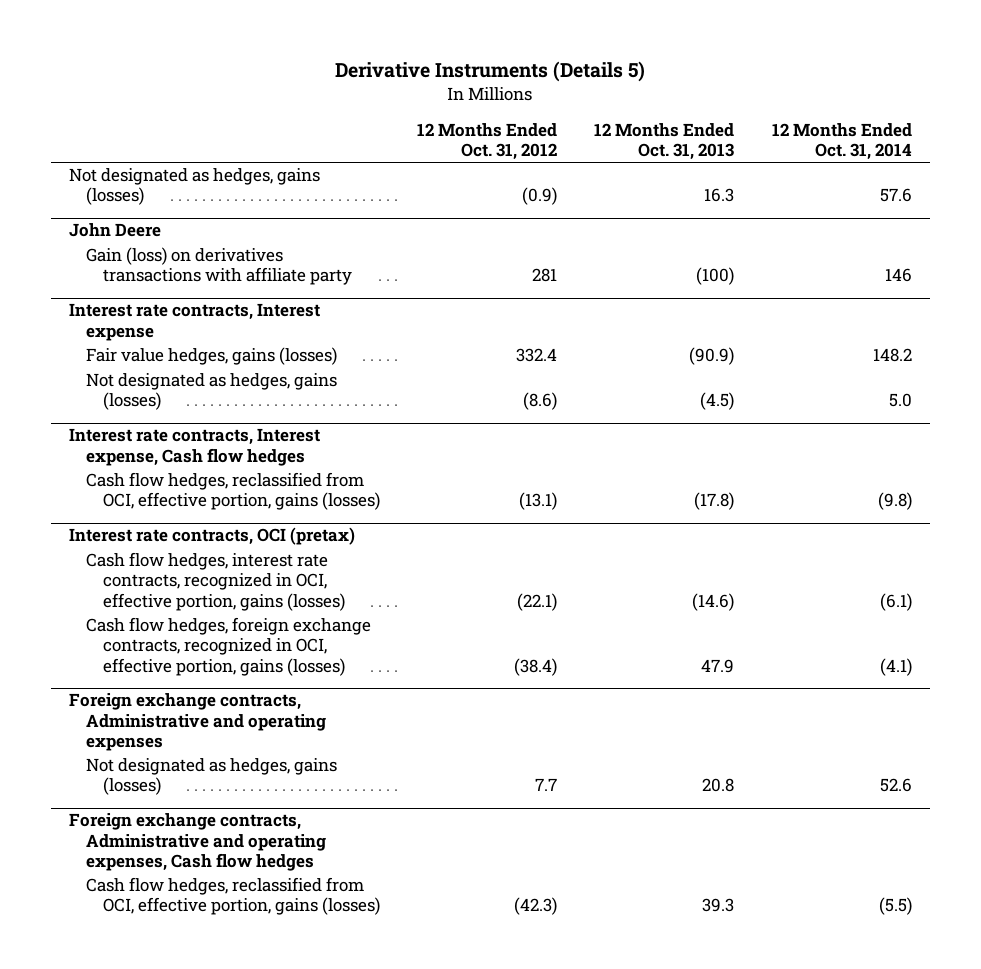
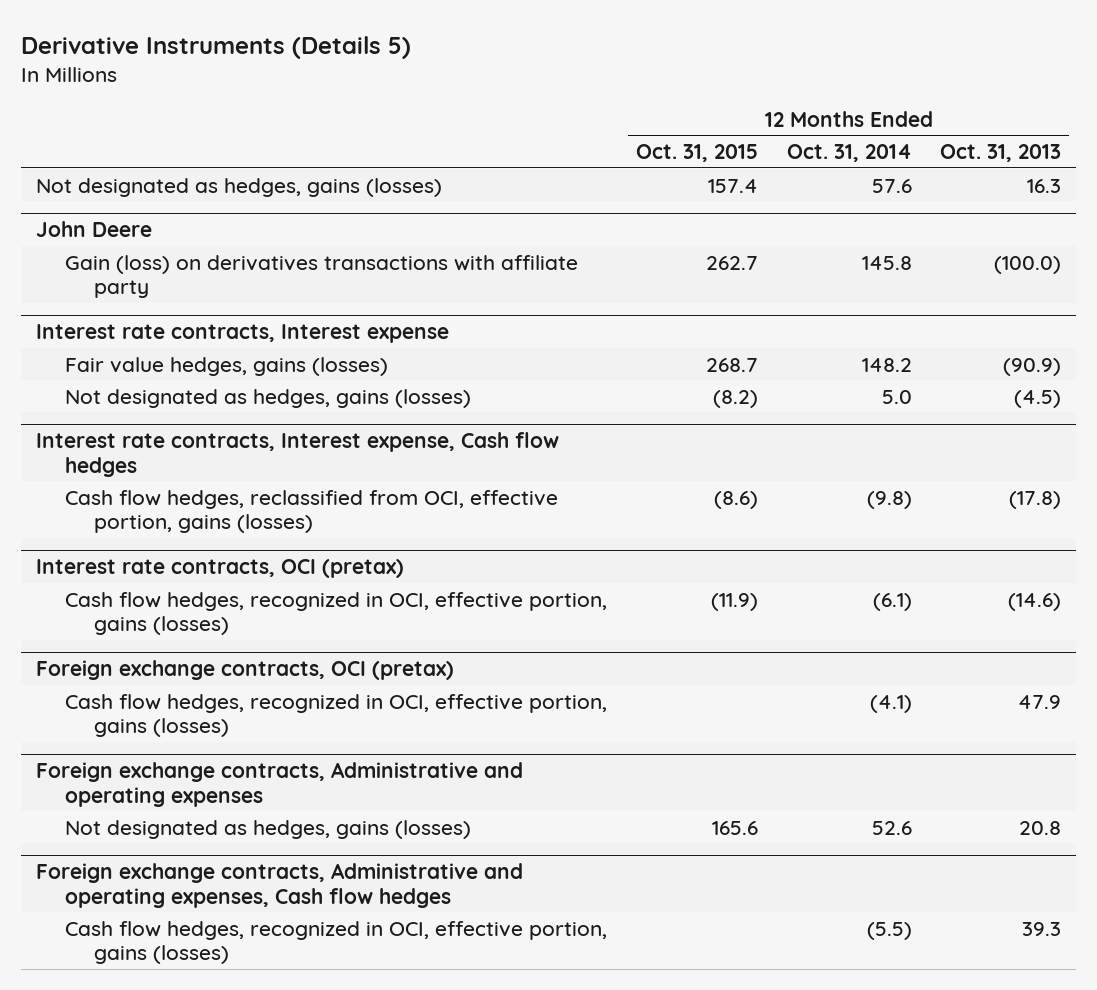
[416,123,557,161] 12 Months Ended Oct. 31, 2012 -> none
none -> [635,144,758,163] Oct. 31, 2015
[696,267,735,286] (100) -> [994,255,1062,274] (100.0)
[884,268,912,283] 146 -> [861,255,912,270] 145.8
[85,552,345,611] Cash flow hedges, interest rate contracts, recognized in OCI, effective portion, gains (losses) -> [64,591,607,636] Cash flow hedges, recognized in OCI, effective portion, gains (losses)
none -> [35,659,454,680] Foreign exchange contracts, OCI (pretax)
[85,617,371,676] Cash flow hedges, foreign exchange contracts, recognized in OCI, effective portion, gains (losses) -> [64,693,607,738] Cash flow hedges, recognized in OCI, effective portion, gains (losses)
[85,877,380,916] Cash flow hedges, reclassified from OCI, effective portion, gains (losses) -> [64,920,607,965] Cash flow hedges, recognized in OCI, effective portion, gains (losses)

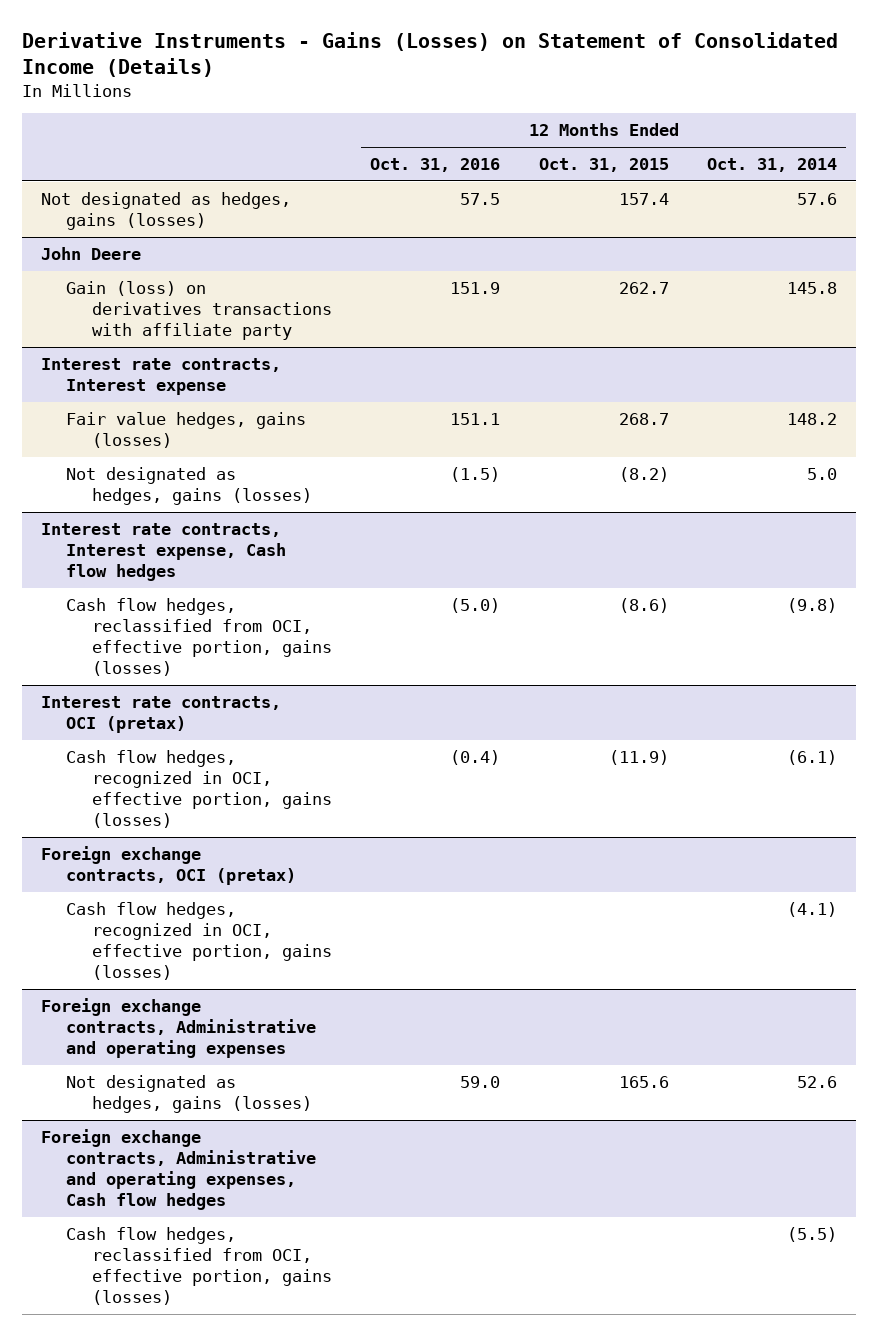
[21,35,412,59] Derivative Instruments (Details 5) -> [21,31,838,77] Derivative Instruments - Gains (Losses) on Statement of Consolidated Income (Details)
[940,144,1062,163] Oct. 31, 2013 -> none
none -> [370,157,501,172] Oct. 31, 2016
[64,920,607,965] Cash flow hedges, recognized in OCI, effective portion, gains (losses) -> [66,1226,332,1305] Cash flow hedges, reclassified from OCI, effective portion, gains (losses)

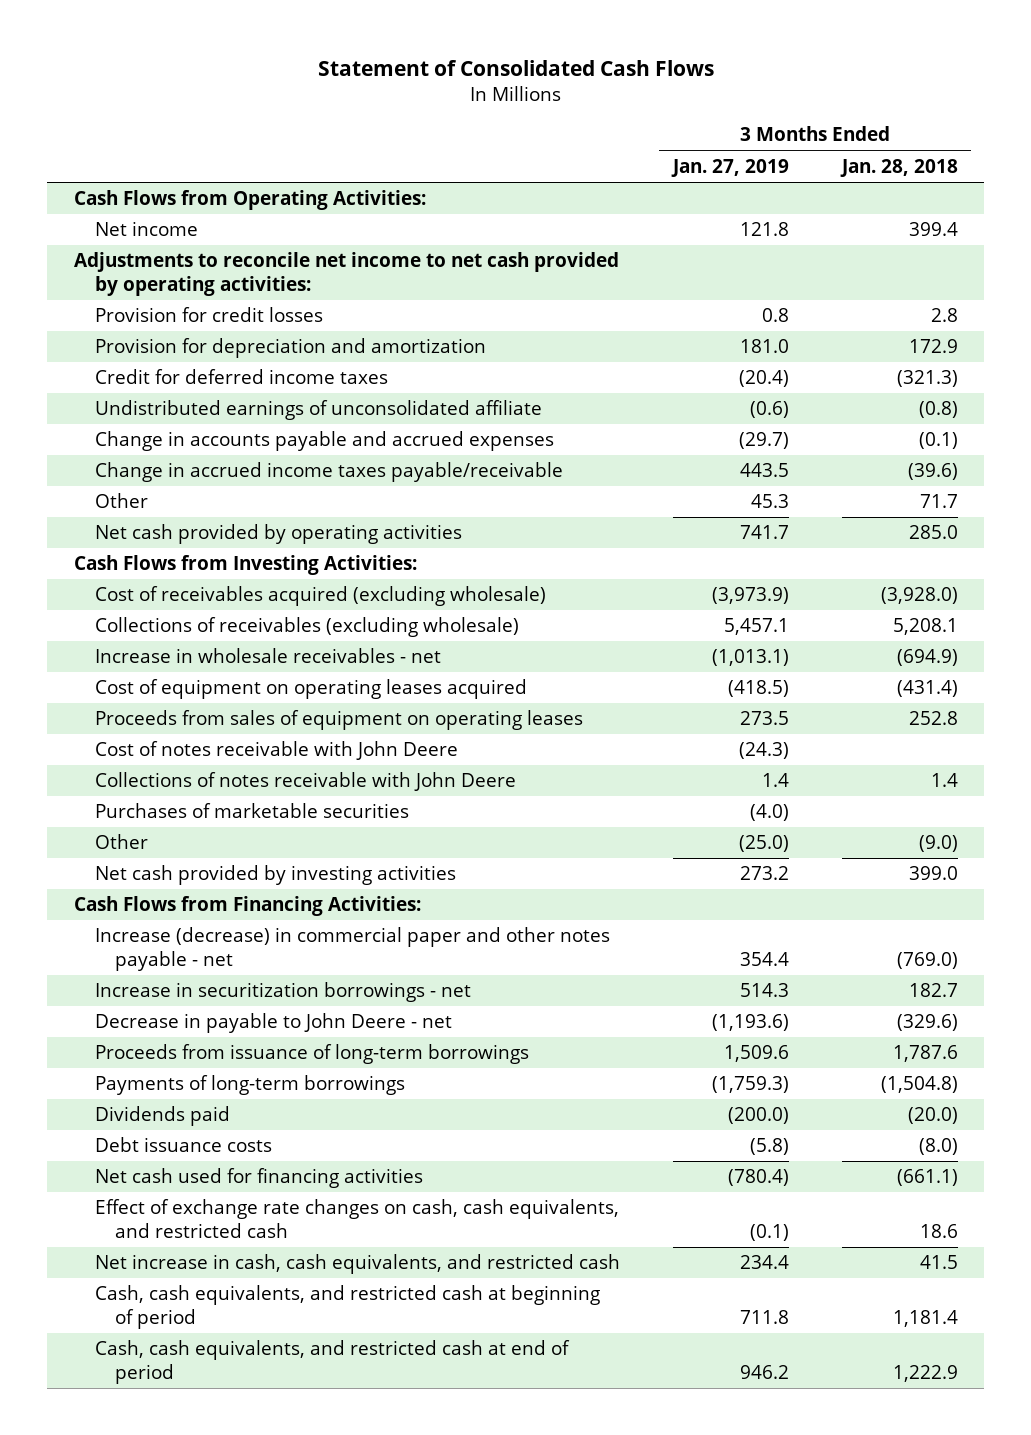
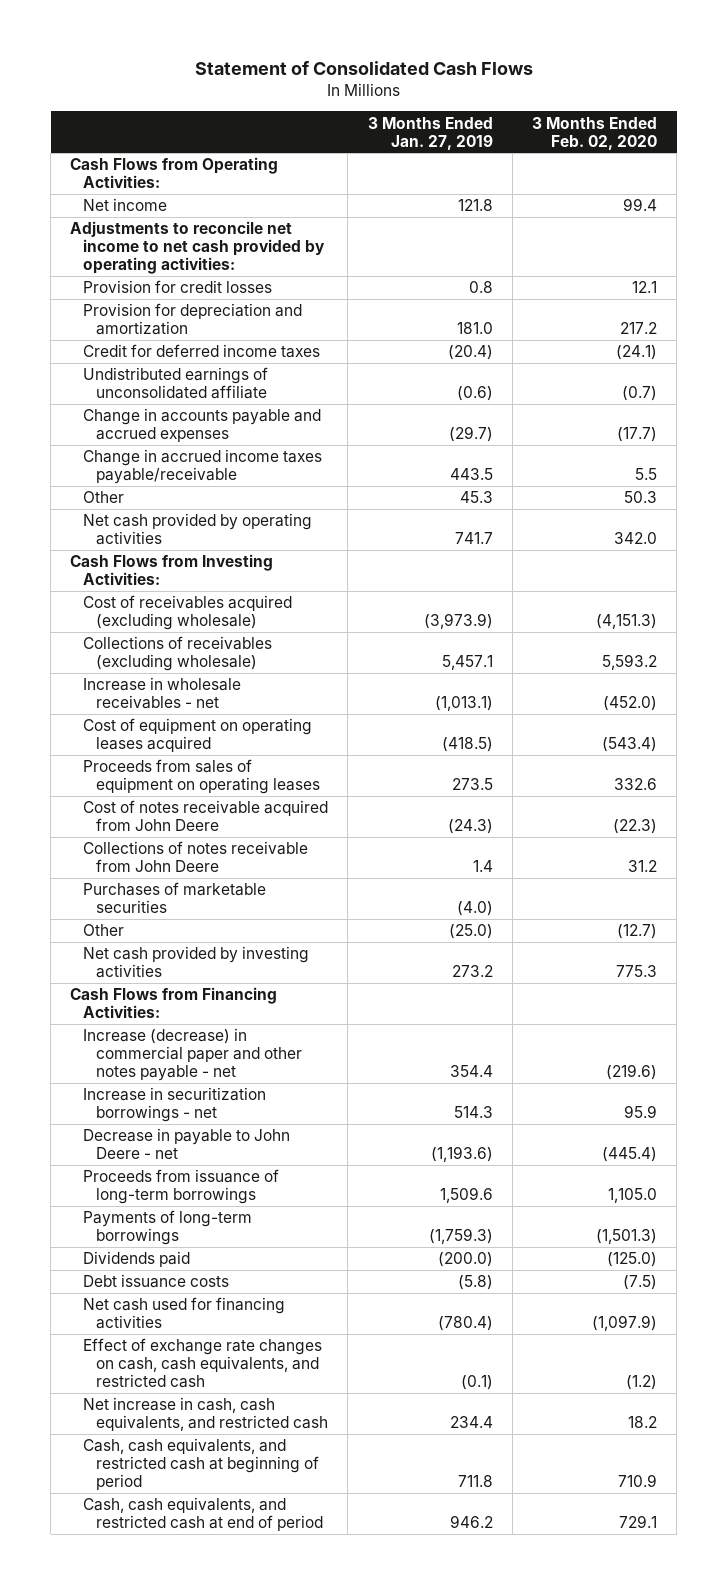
[839,158,958,177] Jan. 28, 2018 -> none
none -> [531,116,657,150] 3 Months Ended Feb. 02, 2020
[94,741,458,761] Cost of notes receivable with John Deere -> [83,800,329,832] Cost of notes receivable acquired from John Deere
[94,772,516,792] Collections of notes receivable with John Deere -> [83,841,309,873] Collections of notes receivable from John Deere

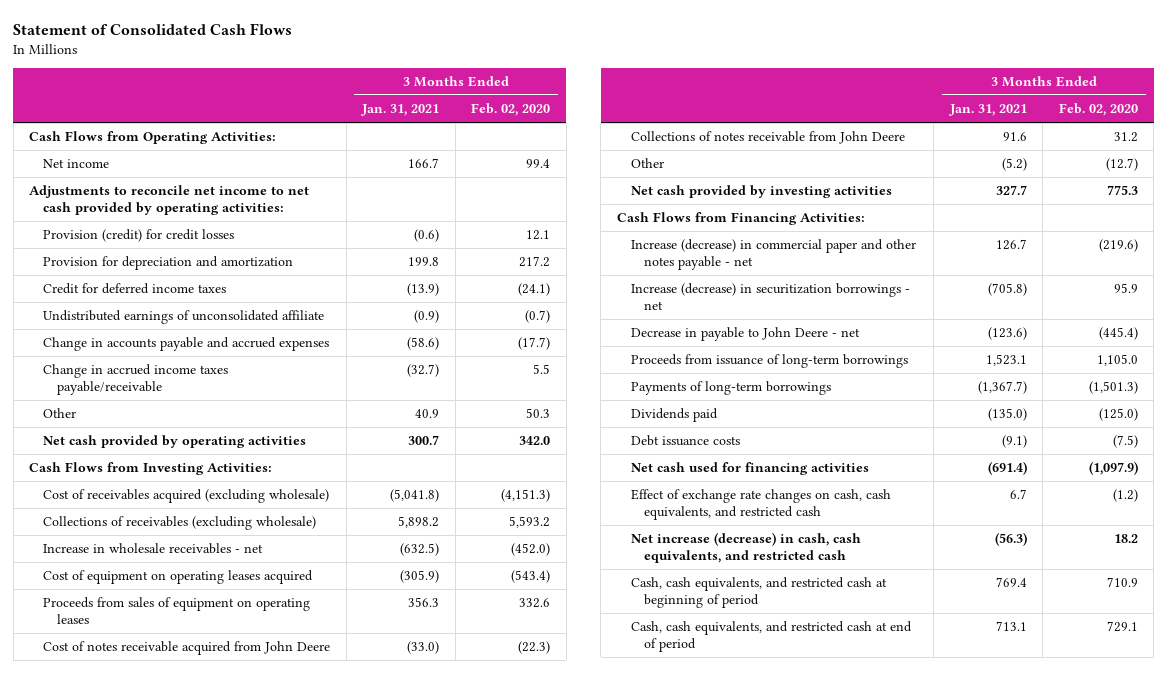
[367,116,493,150] 3 Months Ended Jan. 27, 2019 -> none
none -> [361,103,440,116] Jan. 31, 2021
[83,280,273,294] Provision for credit losses -> [43,229,235,243] Provision (credit) for credit losses
[83,882,267,914] Purchases of marketable securities -> none
[83,1087,267,1123] Increase in securitization borrowings - net -> [630,283,910,311] Increase (decrease) in securitization borrowings - net
[83,1397,328,1432] Net increase in cash, cash equivalents, and restricted cash -> [630,532,861,564] Net increase (decrease) in cash, cash equivalents, and restricted cash

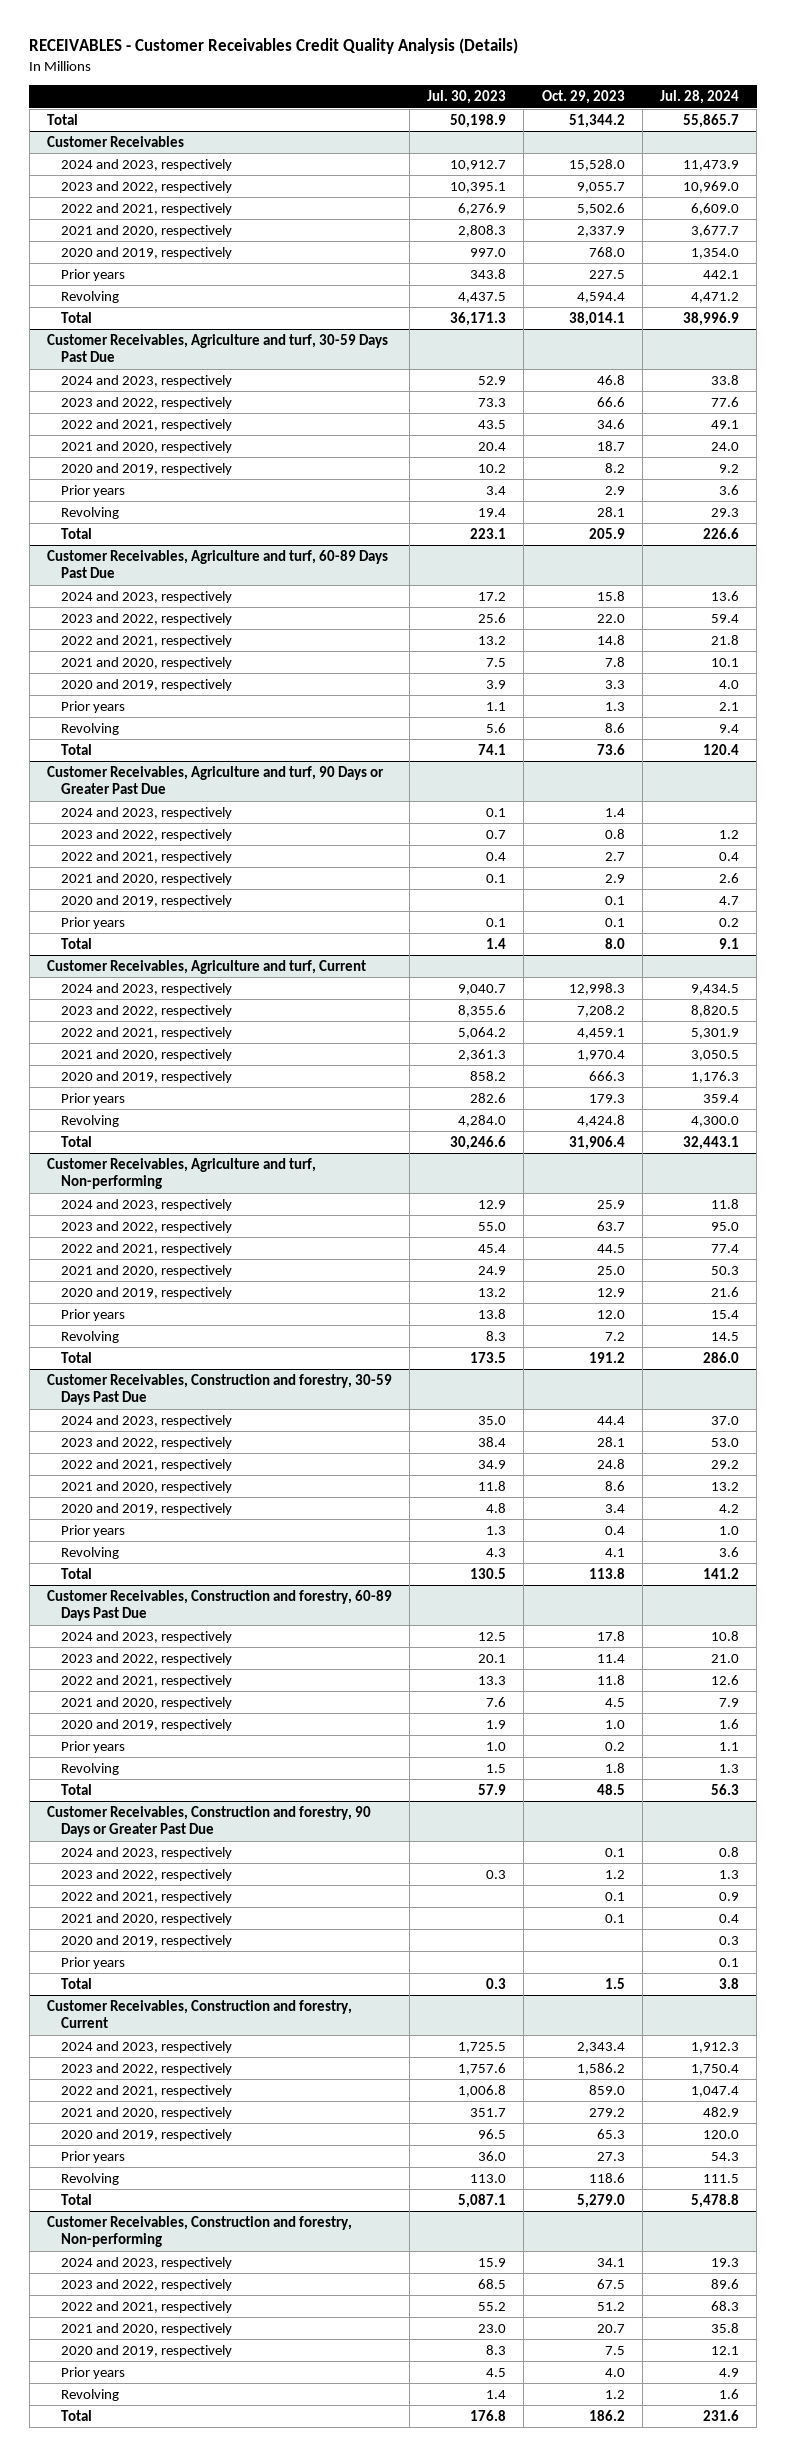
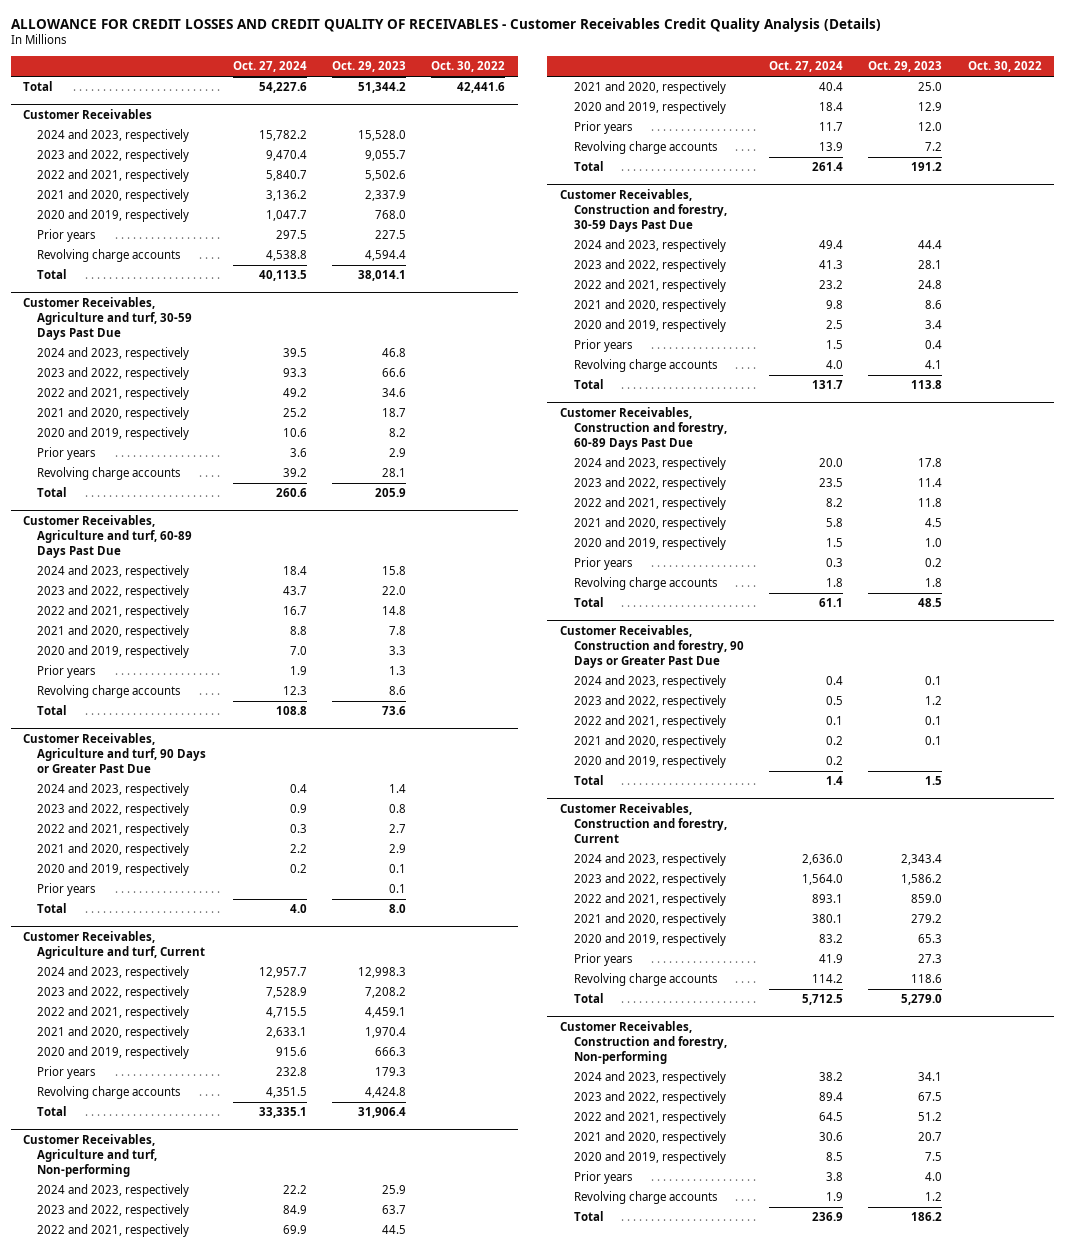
[29,38,519,55] RECEIVABLES - Customer Receivables Credit Quality Analysis (Details) -> [10,17,881,32] ALLOWANCE FOR CREDIT LOSSES AND CREDIT QUALITY OF RECEIVABLES - Customer Receivables Credit Quality Analysis (Details)
[427,90,507,105] Jul. 30, 2023 -> none
[660,90,740,105] Jul. 28, 2024 -> none
none -> [232,61,307,73] Oct. 27, 2024
none -> [431,61,506,73] Oct. 30, 2022
[60,290,119,303] Revolving -> [37,249,182,263] Revolving charge accounts
[60,506,119,519] Revolving -> [37,467,182,481] Revolving charge accounts
[60,722,119,735] Revolving -> [37,685,182,699] Revolving charge accounts
[60,1114,119,1127] Revolving -> [37,1086,182,1100] Revolving charge accounts
[60,1330,119,1343] Revolving -> [573,141,718,155] Revolving charge accounts
[60,1546,119,1559] Revolving -> [573,359,718,373] Revolving charge accounts
[60,1762,119,1775] Revolving -> [573,577,718,591] Revolving charge accounts
[60,1956,125,1969] Prior years -> none
[60,2172,119,2185] Revolving -> [573,973,718,987] Revolving charge accounts
[60,2388,119,2401] Revolving -> [573,1191,718,1205] Revolving charge accounts

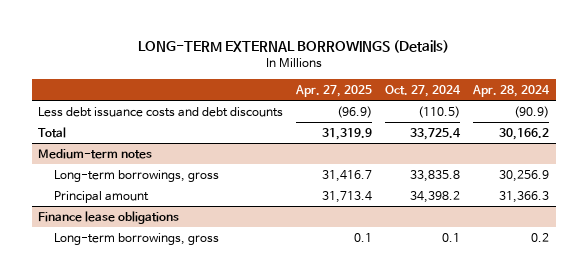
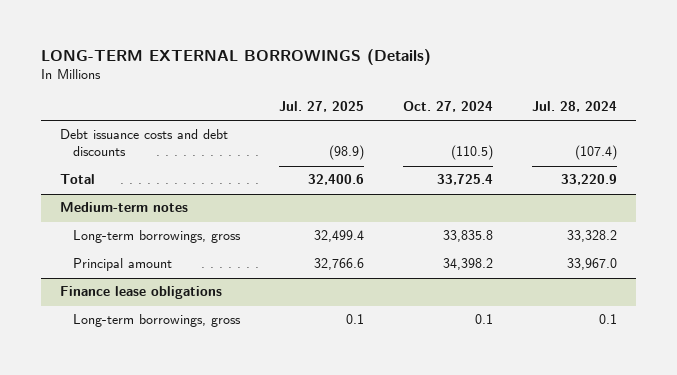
[295,85,373,98] Apr. 27, 2025 -> none
[472,85,551,98] Apr. 28, 2024 -> none
none -> [278,101,364,113] Jul. 27, 2025
none -> [531,101,617,113] Jul. 28, 2024
[38,106,284,117] Less debt issuance costs and debt discounts -> [60,129,229,157] Debt issuance costs and debt discounts

